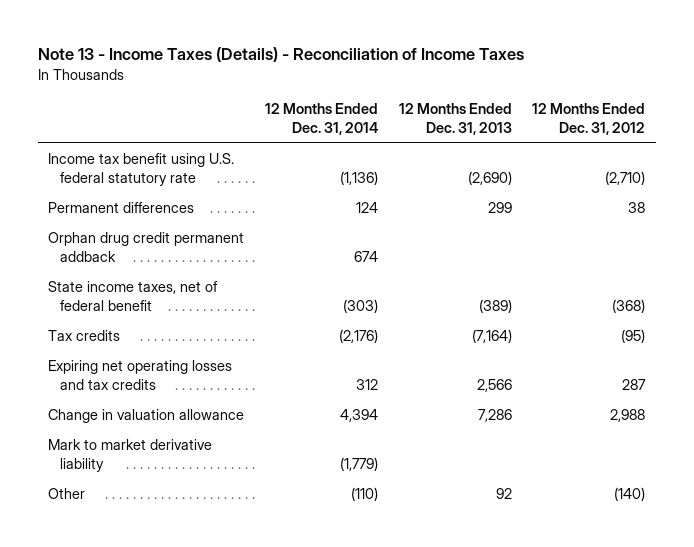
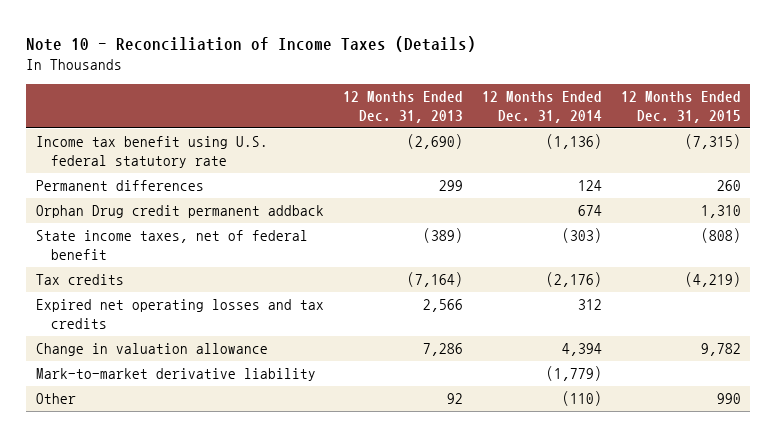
[37,47,524,63] Note 13 - Income Taxes (Details) - Reconciliation of Income Taxes -> [26,36,477,53] Note 10 - Reconciliation of Income Taxes (Details)
[532,103,646,136] 12 Months Ended Dec. 31, 2012 -> none
none -> [620,91,741,124] 12 Months Ended Dec. 31, 2015
[48,232,245,262] Orphan drug credit permanent addback -> [35,205,324,219] Orphan Drug credit permanent addback
[48,360,233,390] Expiring net operating losses and tax credits -> [35,299,324,329] Expired net operating losses and tax credits
[48,439,213,472] Mark to market derivative liability -> [35,368,316,382] Mark-to-market derivative liability

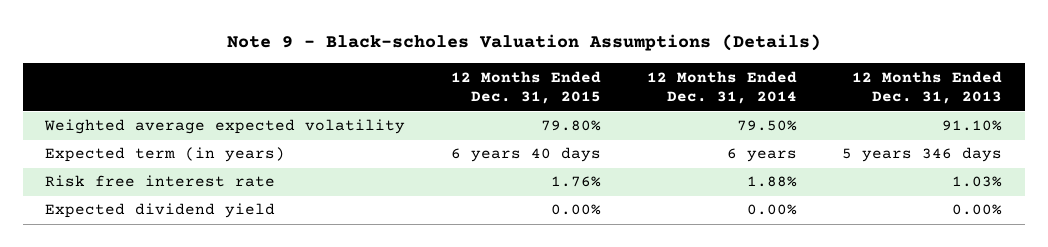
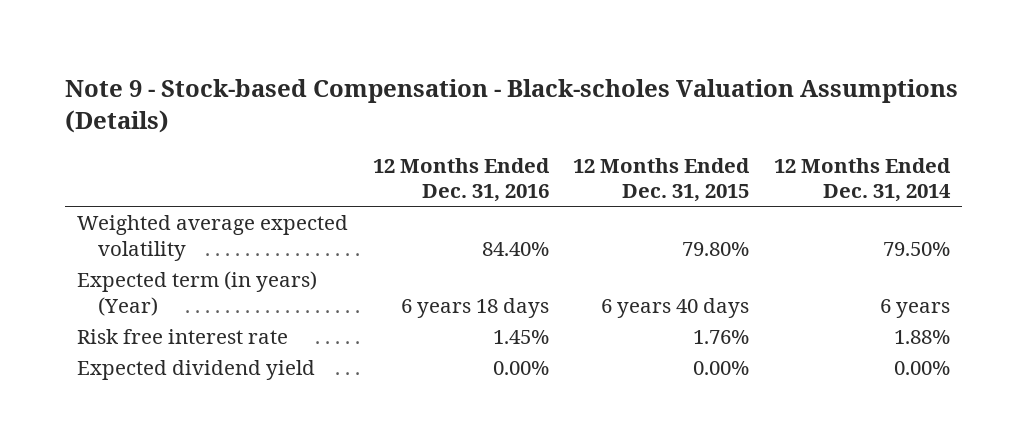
[226,34,821,52] Note 9 - Black-scholes Valuation Assumptions (Details) -> [64,78,958,133] Note 9 - Stock-based Compensation - Black-scholes Valuation Assumptions (Details)
[852,70,1003,105] 12 Months Ended Dec. 31, 2013 -> none
none -> [372,157,550,203] 12 Months Ended Dec. 31, 2016
[45,147,286,163] Expected term (in years) -> [76,271,317,316] Expected term (in years) (Year)

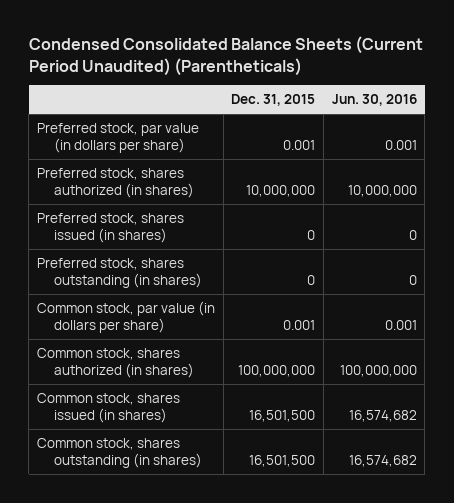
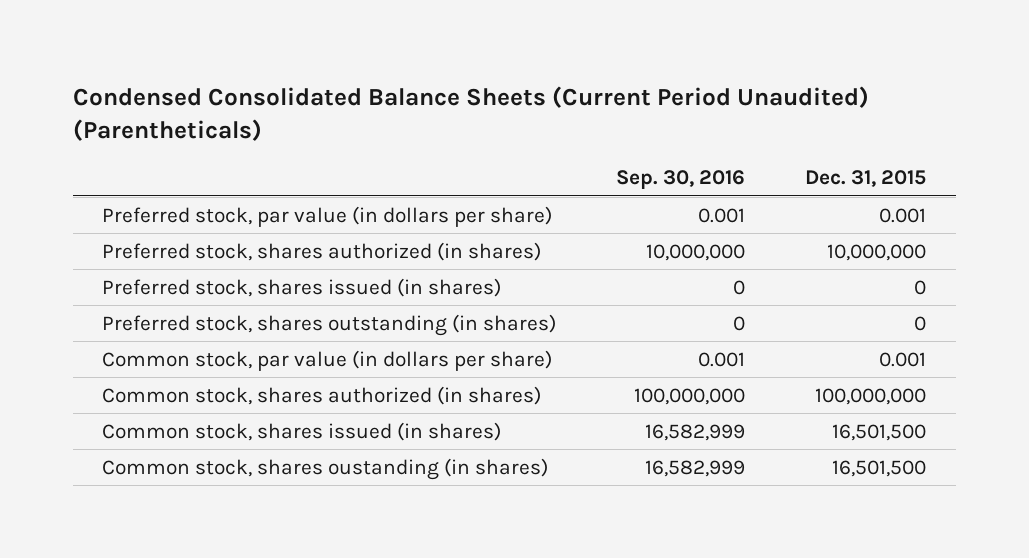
[331,94,417,107] Jun. 30, 2016 -> none
none -> [616,170,746,190] Sep. 30, 2016
[36,438,203,469] Common stock, shares outstanding (in shares) -> [102,457,549,480] Common stock, shares oustanding (in shares)

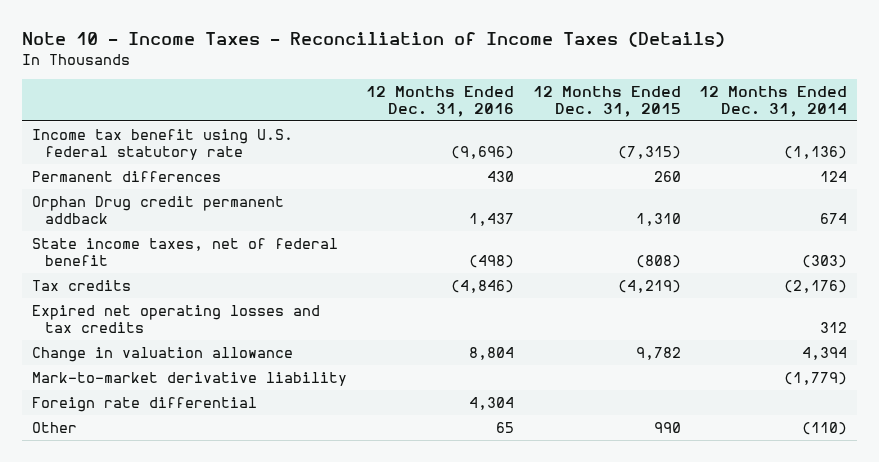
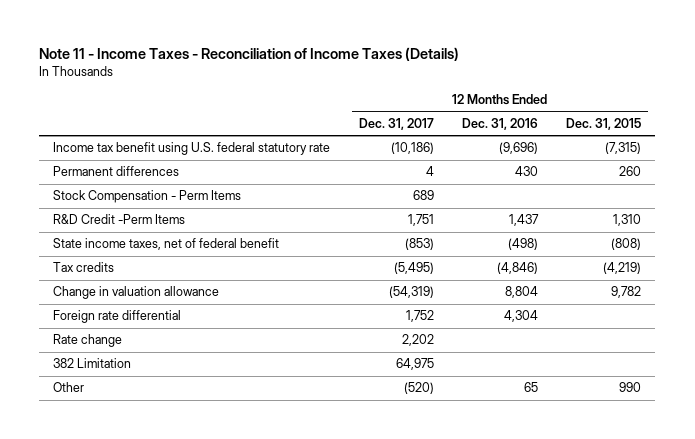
[22,31,726,47] Note 10 - Income Taxes - Reconciliation of Income Taxes (Details) -> [39,46,460,61] Note 11 - Income Taxes - Reconciliation of Income Taxes (Details)
[699,86,848,118] 12 Months Ended Dec. 31, 2014 -> none
none -> [358,117,434,130] Dec. 31, 2017
none -> [53,190,242,204] Stock Compensation - Perm Items
[31,195,284,224] Orphan Drug credit permanent addback -> [53,214,186,225] R&D Credit -Perm Items
[31,304,320,333] Expired net operating losses and tax credits -> none
[31,371,347,386] Mark-to-market derivative liability -> none
none -> [53,334,123,348] Rate change
none -> [53,358,132,369] 382 Limitation

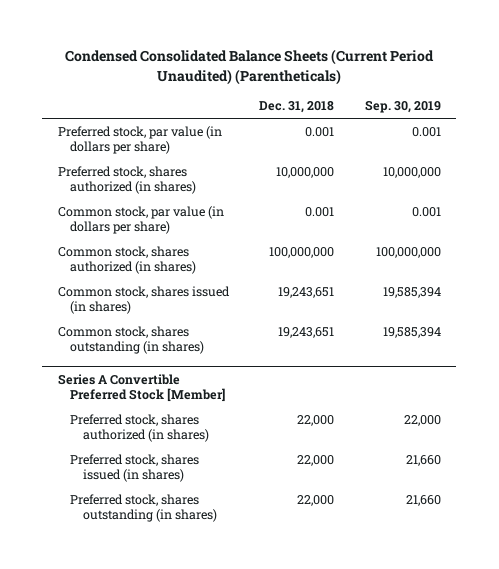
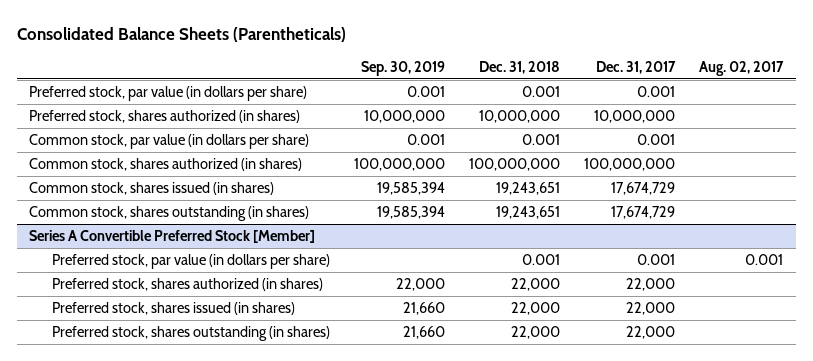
[65,49,435,85] Condensed Consolidated Balance Sheets (Current Period Unaudited) (Parentheticals) -> [17,27,347,43] Consolidated Balance Sheets (Parentheticals)
none -> [596,60,677,74] Dec. 31, 2017
none -> [699,60,785,76] Aug. 02, 2017
none -> [51,254,330,270] Preferred stock, par value (in dollars per share)

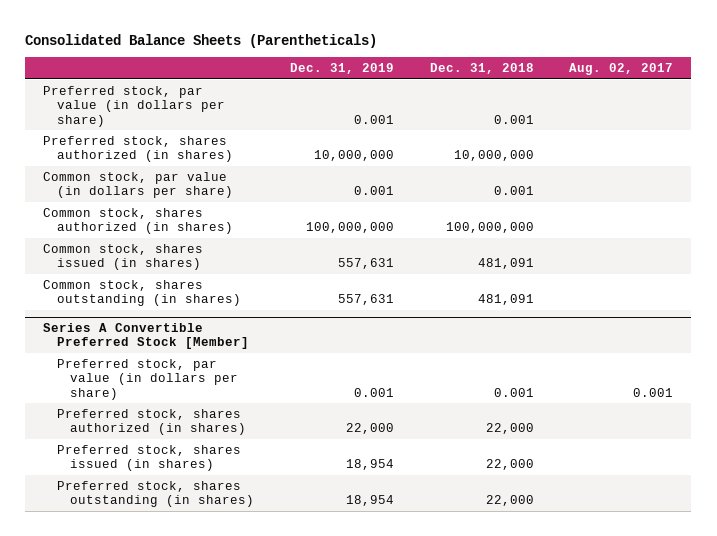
[360,60,445,76] Sep. 30, 2019 -> none
[596,60,677,74] Dec. 31, 2017 -> none
none -> [289,62,394,74] Dec. 31, 2019
[496,182,561,196] 19,243,651 -> [477,258,534,270] 481,091
[496,206,561,220] 19,243,651 -> [477,294,534,306] 481,091

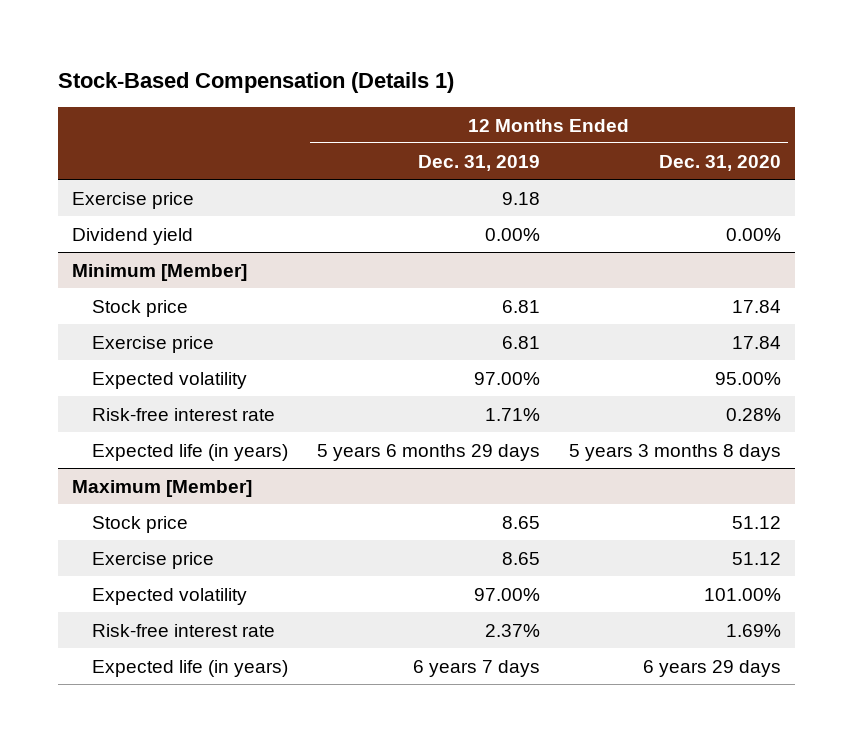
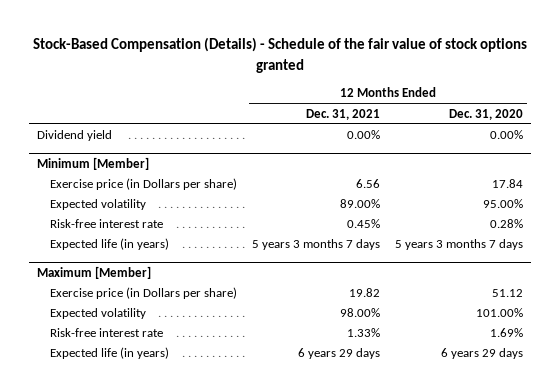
[57,71,454,93] Stock-Based Compensation (Details 1) -> [32,37,527,73] Stock-Based Compensation (Details) - Schedule of the fair value of stock options granted
[417,154,540,171] Dec. 31, 2019 -> none
none -> [306,108,381,120] Dec. 31, 2021
[72,191,195,209] Exercise price -> none
[92,299,189,317] Stock price -> none
[92,335,215,353] Exercise price -> [50,178,238,191] Exercise price (in Dollars per share)
[568,443,781,461] 5 years 3 months 8 days -> [395,239,524,251] 5 years 3 months 7 days
[92,515,189,533] Stock price -> none
[92,551,215,569] Exercise price -> [50,287,238,300] Exercise price (in Dollars per share)

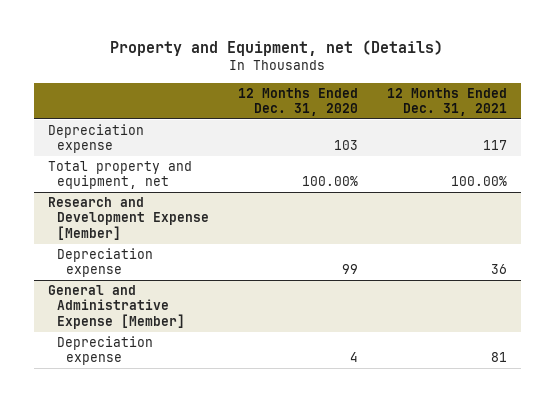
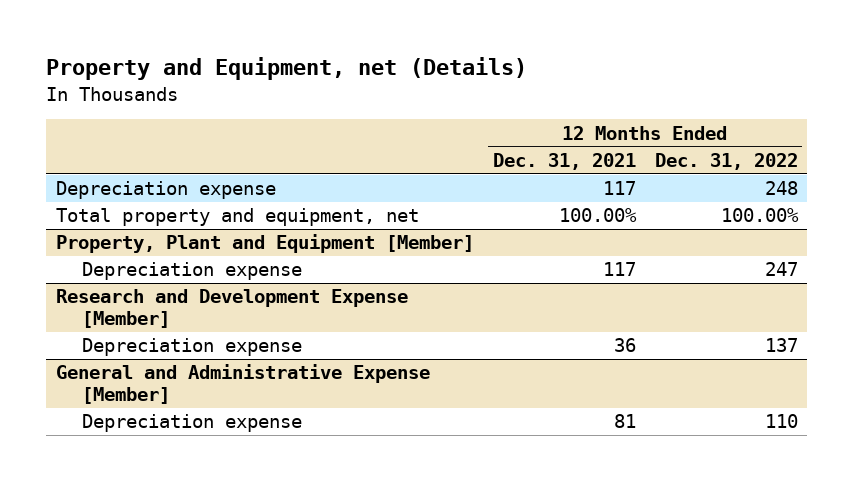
[237,87,358,117] 12 Months Ended Dec. 31, 2020 -> none
none -> [654,152,798,170] Dec. 31, 2022
none -> [55,234,474,254] Property, Plant and Equipment [Member]
none -> [81,262,302,281] Depreciation expense

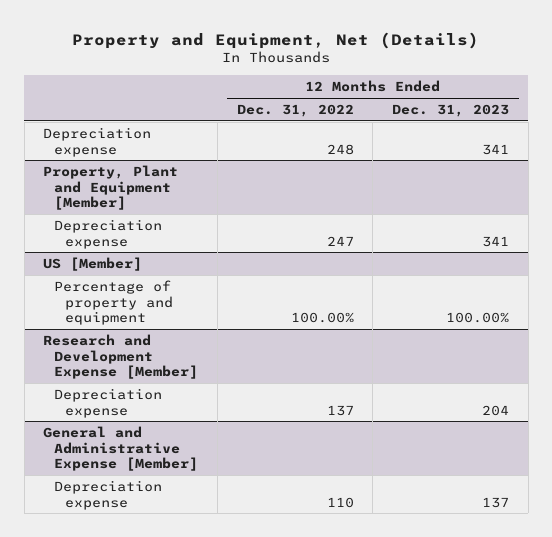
[46,57,528,81] Property and Equipment, net (Details) -> [72,31,480,49] Property and Equipment, Net (Details)
[492,152,636,170] Dec. 31, 2021 -> none
none -> [392,103,510,117] Dec. 31, 2023
[55,208,419,227] Total property and equipment, net -> none
none -> [43,256,143,271] US [Member]
none -> [54,279,174,326] Percentage of property and equipment

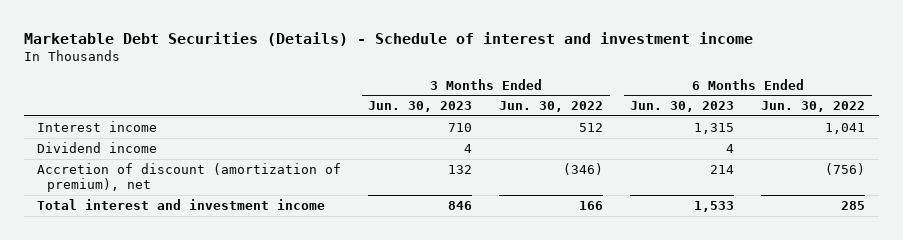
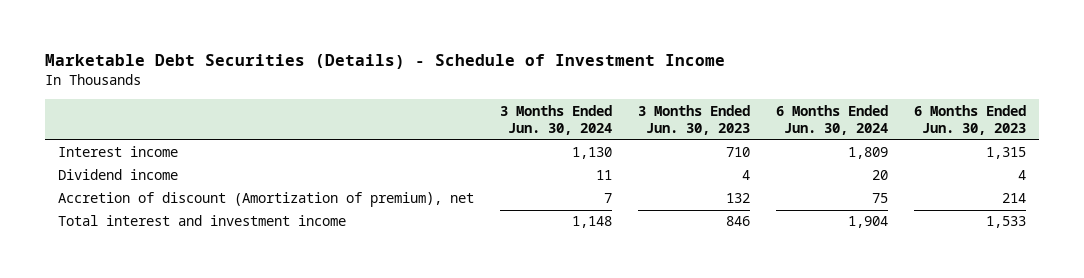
[23,32,753,47] Marketable Debt Securities (Details) - Schedule of interest and investment income -> [44,54,725,70] Marketable Debt Securities (Details) - Schedule of Investment Income
[499,101,604,113] Jun. 30, 2022 -> none
[761,101,866,113] Jun. 30, 2022 -> none
none -> [499,104,612,136] 3 Months Ended Jun. 30, 2024
none -> [775,104,888,136] 6 Months Ended Jun. 30, 2024
[37,163,342,193] Accretion of discount (amortization of premium), net -> [57,192,474,208] Accretion of discount (Amortization of premium), net

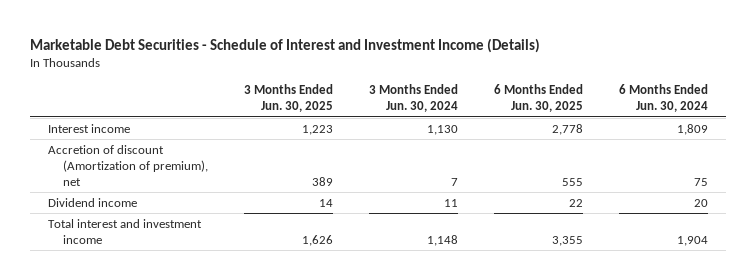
[44,54,725,70] Marketable Debt Securities (Details) - Schedule of Investment Income -> [29,37,540,53] Marketable Debt Securities - Schedule of Interest and Investment Income (Details)
[637,104,750,136] 3 Months Ended Jun. 30, 2023 -> none
[913,104,1026,136] 6 Months Ended Jun. 30, 2023 -> none
none -> [244,84,334,113] 3 Months Ended Jun. 30, 2025
none -> [494,84,584,113] 6 Months Ended Jun. 30, 2025
[57,169,178,181] Dividend income -> [47,197,137,207] Dividend income

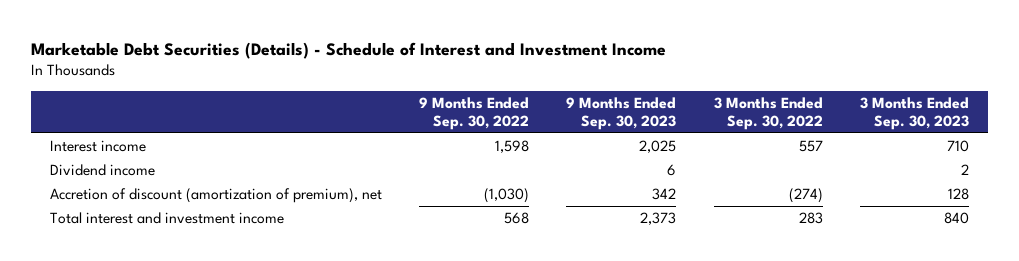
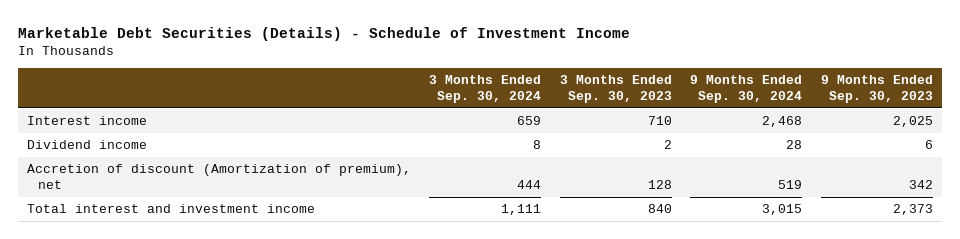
[30,41,666,59] Marketable Debt Securities (Details) - Schedule of Interest and Investment Income -> [17,26,630,41] Marketable Debt Securities (Details) - Schedule of Investment Income
[418,96,529,131] 9 Months Ended Sep. 30, 2022 -> none
[713,96,823,131] 3 Months Ended Sep. 30, 2022 -> none
none -> [429,75,542,103] 3 Months Ended Sep. 30, 2024
none -> [690,75,803,103] 9 Months Ended Sep. 30, 2024
[49,187,382,203] Accretion of discount (amortization of premium), net -> [27,164,412,189] Accretion of discount (Amortization of premium), net

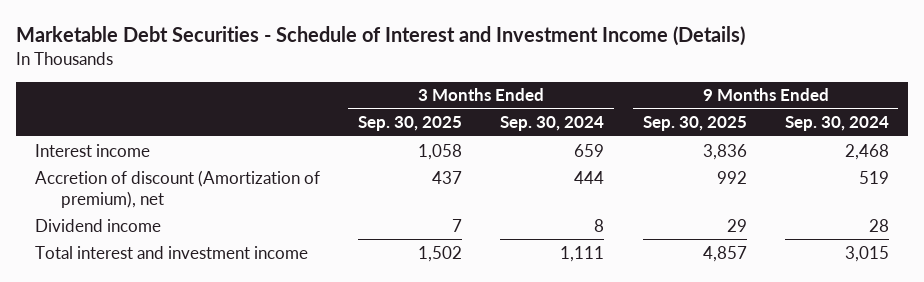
[17,26,630,41] Marketable Debt Securities (Details) - Schedule of Investment Income -> [15,25,745,46] Marketable Debt Securities - Schedule of Interest and Investment Income (Details)
[559,75,672,103] 3 Months Ended Sep. 30, 2023 -> none
[820,75,933,103] 9 Months Ended Sep. 30, 2023 -> none
none -> [358,116,463,132] Sep. 30, 2025
none -> [642,116,747,132] Sep. 30, 2025
[27,140,148,150] Dividend income -> [34,218,161,232] Dividend income

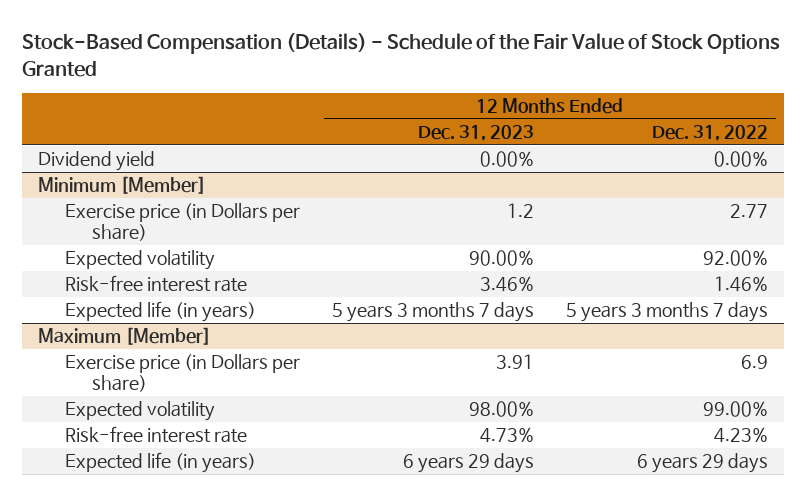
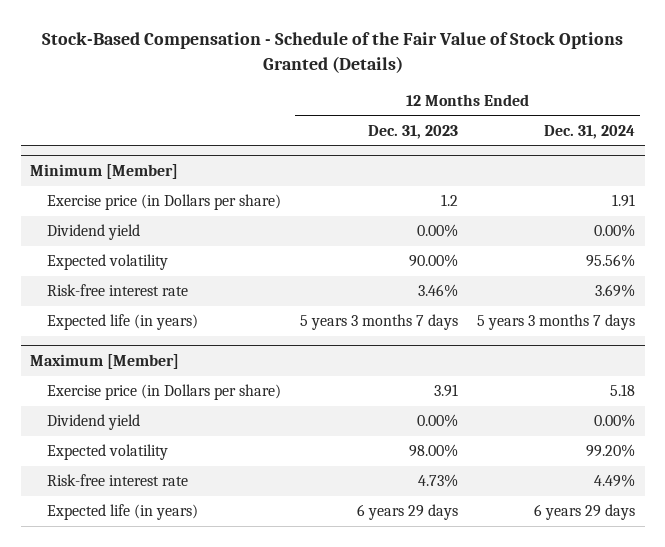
[22,33,781,77] Stock-Based Compensation (Details) - Schedule of the Fair Value of Stock Options Granted -> [41,32,623,73] Stock-Based Compensation - Schedule of the Fair Value of Stock Options Granted (Details)
[651,124,768,141] Dec. 31, 2022 -> none
none -> [544,124,636,139] Dec. 31, 2024
[38,151,156,172] Dividend yield -> none
none -> [46,224,140,241] Dividend yield
none -> [46,414,140,431] Dividend yield

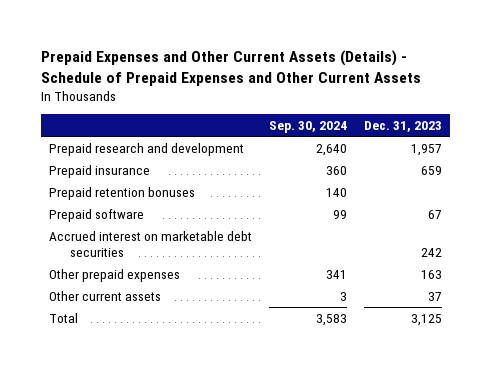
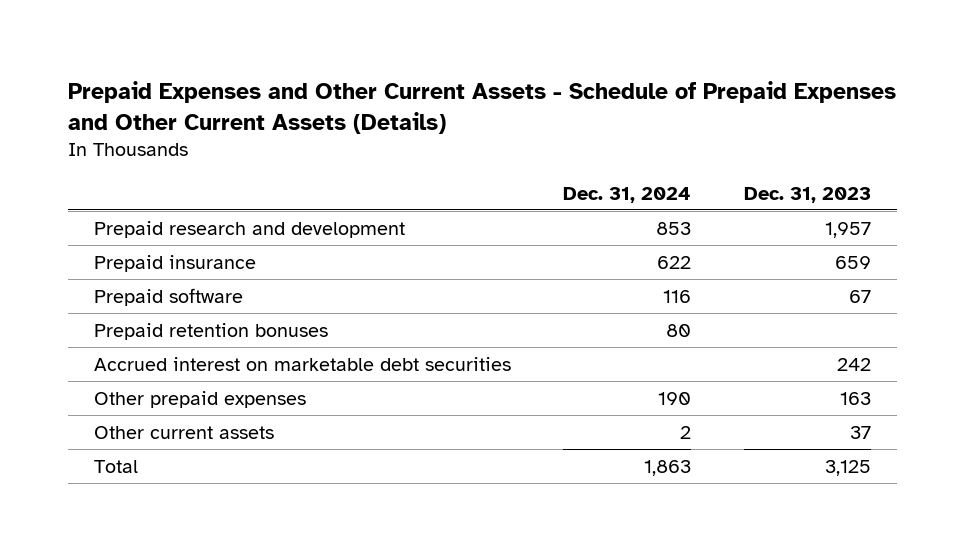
[41,49,422,86] Prepaid Expenses and Other Current Assets (Details) - Schedule of Prepaid Expenses and Other Current Assets -> [68,80,897,134] Prepaid Expenses and Other Current Assets - Schedule of Prepaid Expenses and Other Current Assets (Details)
[269,120,348,133] Sep. 30, 2024 -> none
none -> [563,186,692,203] Dec. 31, 2024
[49,186,196,200] Prepaid retention bonuses -> [94,322,329,340] Prepaid retention bonuses

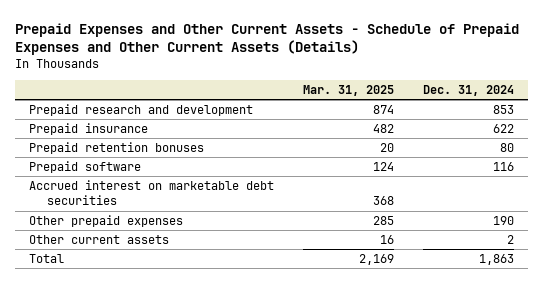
[743,186,871,203] Dec. 31, 2023 -> none
none -> [303,84,395,96] Mar. 31, 2025
[94,287,244,306] Prepaid software -> [29,160,142,173] Prepaid software

